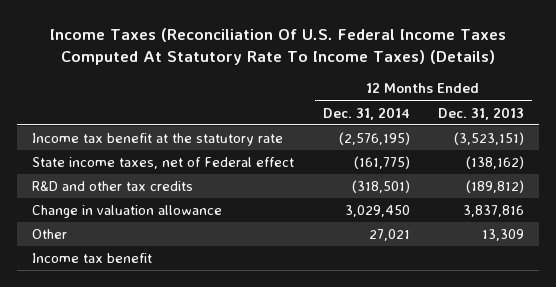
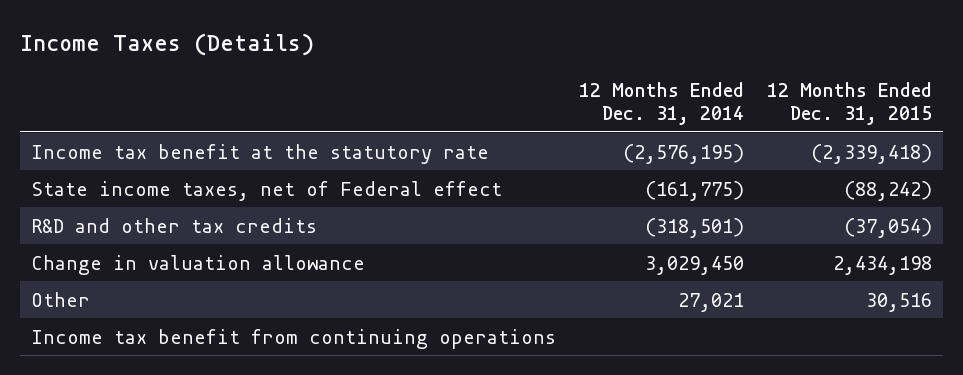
[50,27,507,66] Income Taxes (Reconciliation Of U.S. Federal Income Taxes Computed At Statutory Rate To Income Taxes) (Details) -> [19,33,314,57] Income Taxes (Details)
[438,106,525,120] Dec. 31, 2013 -> none
none -> [766,81,932,125] 12 Months Ended Dec. 31, 2015
[31,252,152,263] Income tax benefit -> [31,328,557,349] Income tax benefit from continuing operations

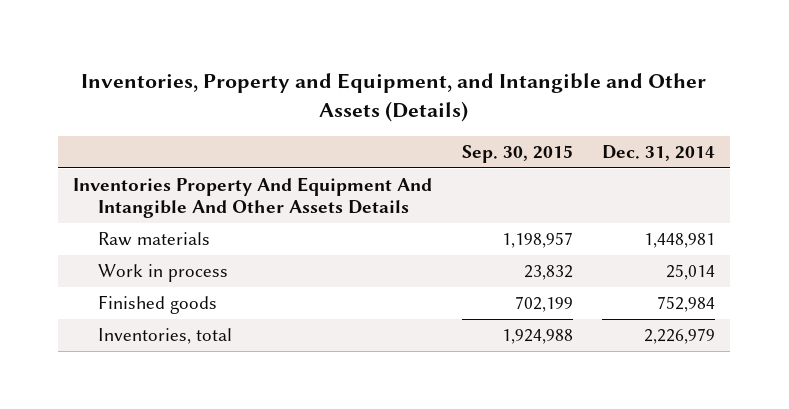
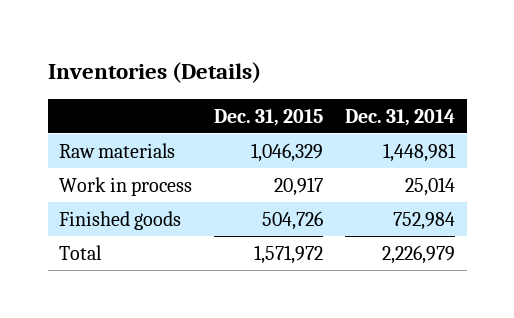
[81,72,707,122] Inventories, Property and Equipment, and Intangible and Other Assets (Details) -> [47,61,261,83] Inventories (Details)
[461,144,573,163] Sep. 30, 2015 -> none
none -> [214,108,324,126] Dec. 31, 2015
[73,177,433,219] Inventories Property And Equipment And Intangible And Other Assets Details -> none
[97,328,232,345] Inventories, total -> [58,244,102,260] Total

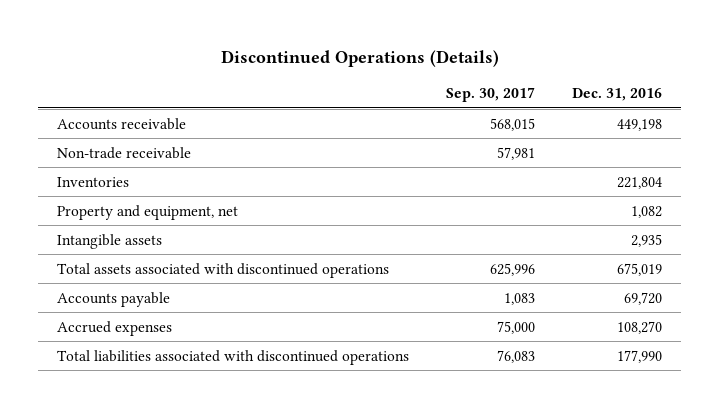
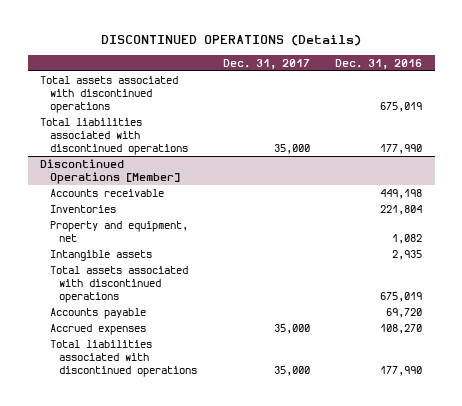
[220,49,499,67] Discontinued Operations (Details) -> [101,34,362,46] DISCONTINUED OPERATIONS (Details)
[446,87,536,103] Sep. 30, 2017 -> none
none -> [222,58,310,69] Dec. 31, 2017
none -> [40,76,179,113] Total assets associated with discontinued operations
none -> [40,118,188,155] Total liabilities associated with discontinued operations
none -> [40,159,180,184] Discontinued Operations [Member]
[57,146,192,159] Non-trade receivable -> none

